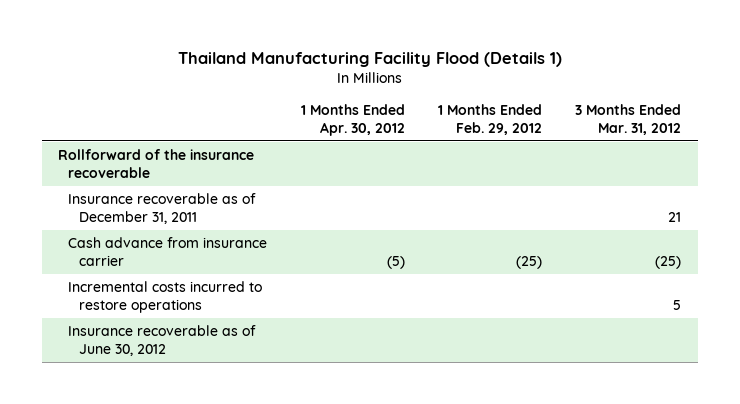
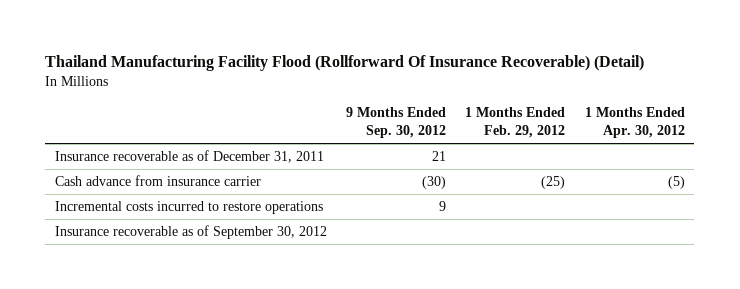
[177,51,562,67] Thailand Manufacturing Facility Flood (Details 1) -> [45,55,645,72] Thailand Manufacturing Facility Flood (Rollforward Of Insurance Recoverable) (Detail)
[575,104,682,135] 3 Months Ended Mar. 31, 2012 -> none
none -> [346,107,447,139] 9 Months Ended Sep. 30, 2012
[58,149,255,178] Rollforward of the insurance recoverable -> none
[68,325,257,356] Insurance recoverable as of June 30, 2012 -> [54,225,327,240] Insurance recoverable as of September 30, 2012

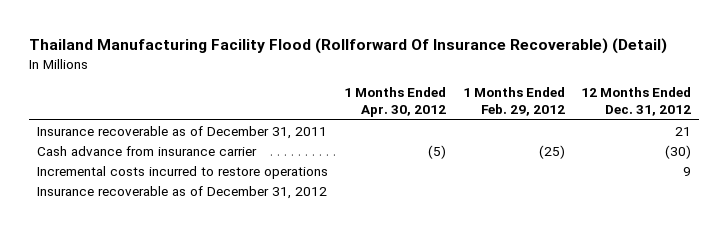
[346,107,447,139] 9 Months Ended Sep. 30, 2012 -> none
none -> [581,87,692,117] 12 Months Ended Dec. 31, 2012
[54,225,327,240] Insurance recoverable as of September 30, 2012 -> [37,186,328,200] Insurance recoverable as of December 31, 2012

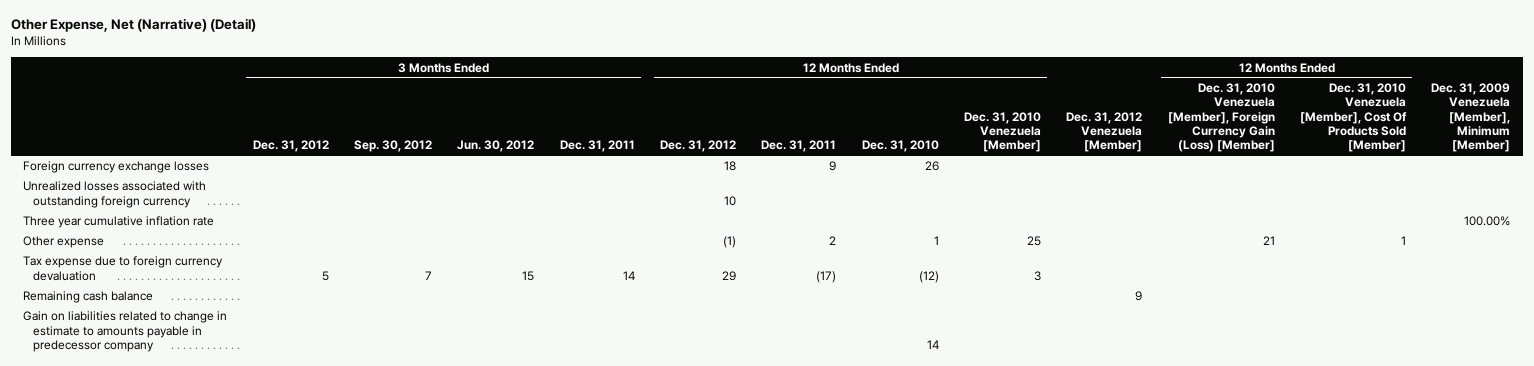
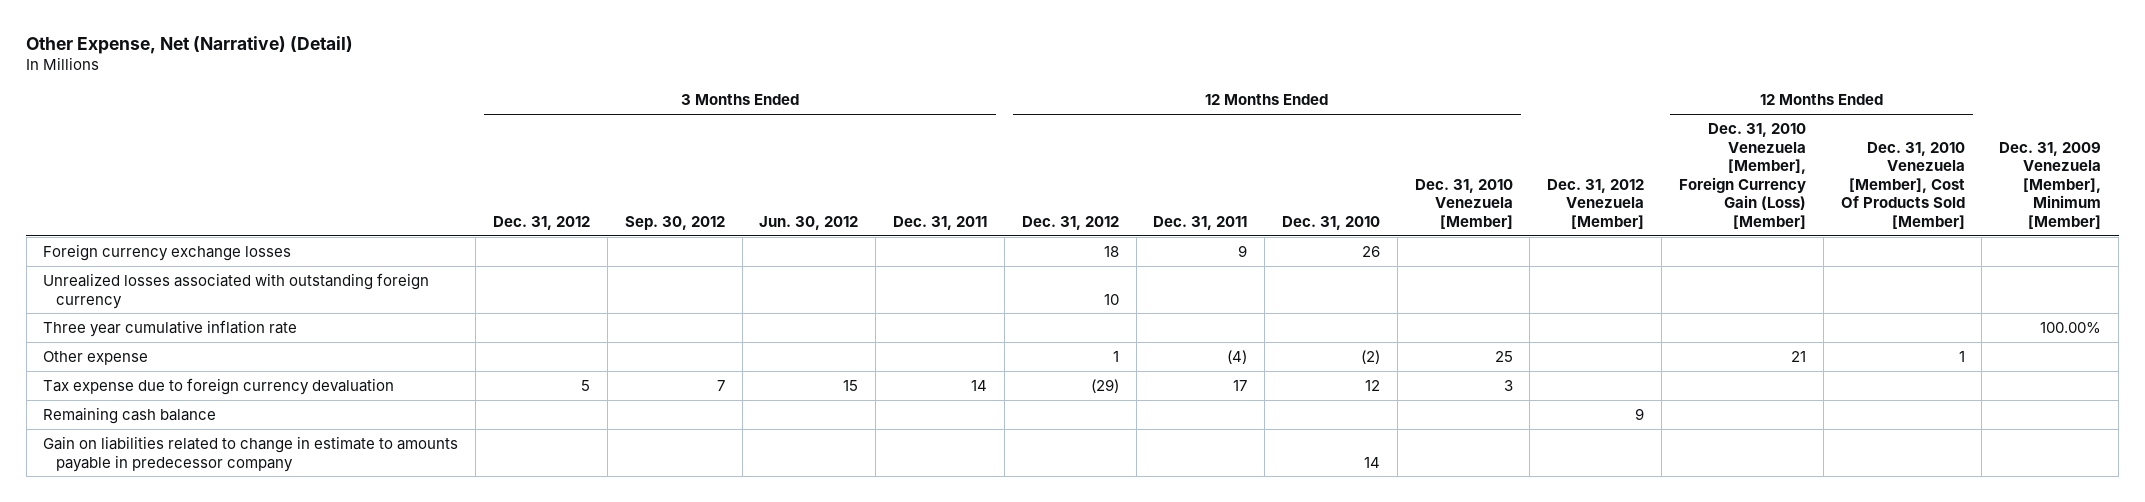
[723,236,737,249] (1) -> [1112,350,1119,362] 1
[829,236,837,246] 2 -> [1227,349,1248,364] (4)
[933,236,939,246] 1 -> [1360,349,1380,364] (2)
[722,270,737,281] 29 -> [1090,378,1119,393] (29)
[816,270,837,283] (17) -> [1233,379,1248,391] 17
[918,270,939,283] (12) -> [1364,379,1380,391] 12

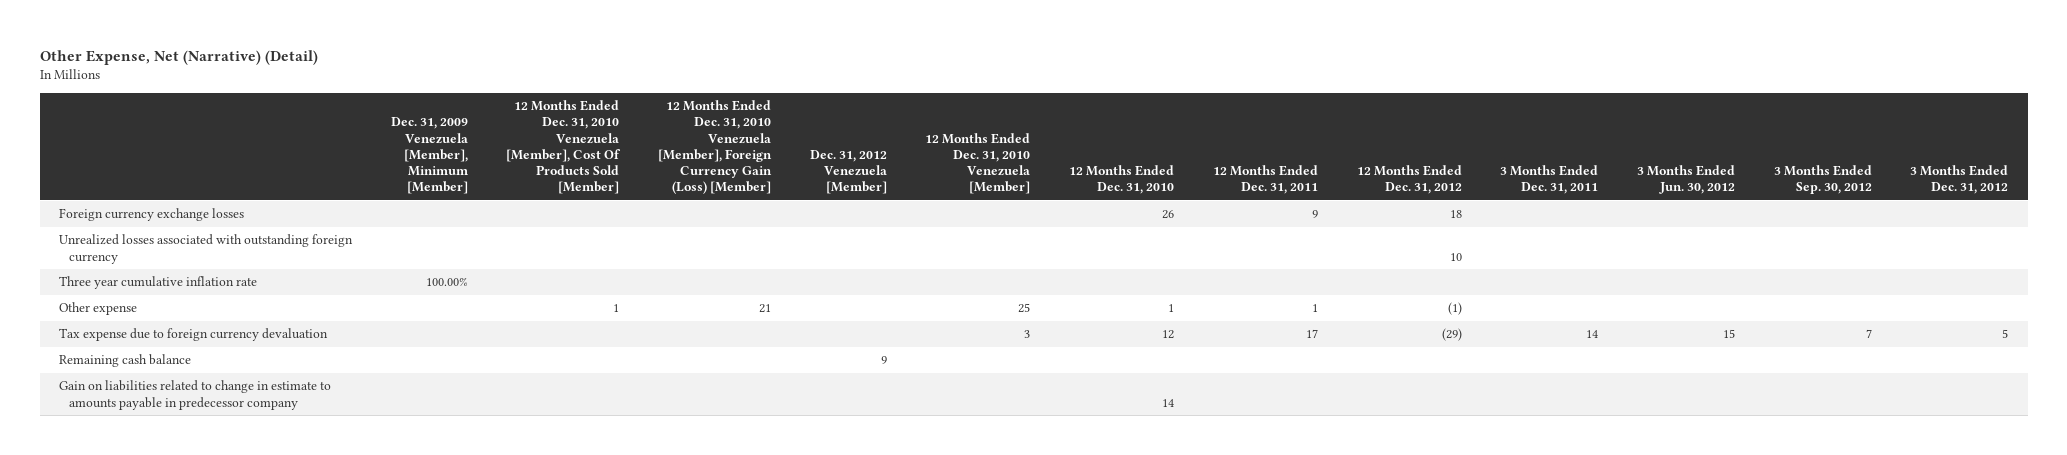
[1112,350,1119,362] 1 -> [1447,302,1462,316] (1)
[1227,349,1248,364] (4) -> [1311,304,1318,313] 1
[1360,349,1380,364] (2) -> [1168,304,1175,313] 1

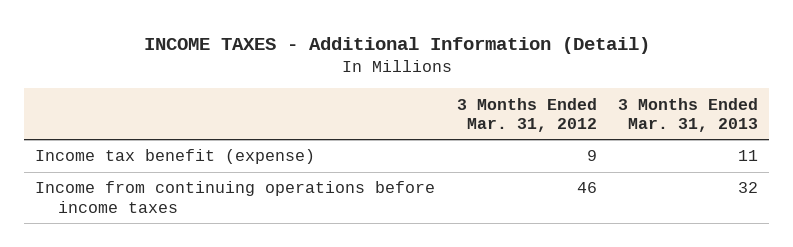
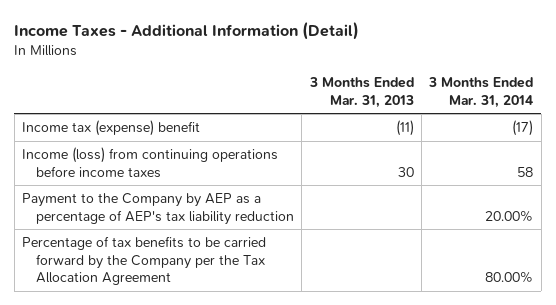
[143,36,650,54] INCOME TAXES - Additional Information (Detail) -> [14,22,360,41] Income Taxes - Additional Information (Detail)
[456,97,597,132] 3 Months Ended Mar. 31, 2012 -> none
none -> [428,77,534,108] 3 Months Ended Mar. 31, 2014
[34,149,315,165] Income tax benefit (expense) -> [22,120,201,137] Income tax (expense) benefit
[738,150,759,162] 11 -> [395,120,414,137] (11)
[34,181,435,213] Income from continuing operations before income taxes -> [22,147,279,178] Income (loss) from continuing operations before income taxes
[738,182,759,194] 32 -> [397,166,414,177] 30
none -> [22,193,294,225] Payment to the Company by AEP as a percentage of AEP's tax liability reduction
none -> [22,236,267,286] Percentage of tax benefits to be carried forward by the Company per the Tax Allocation Agreement

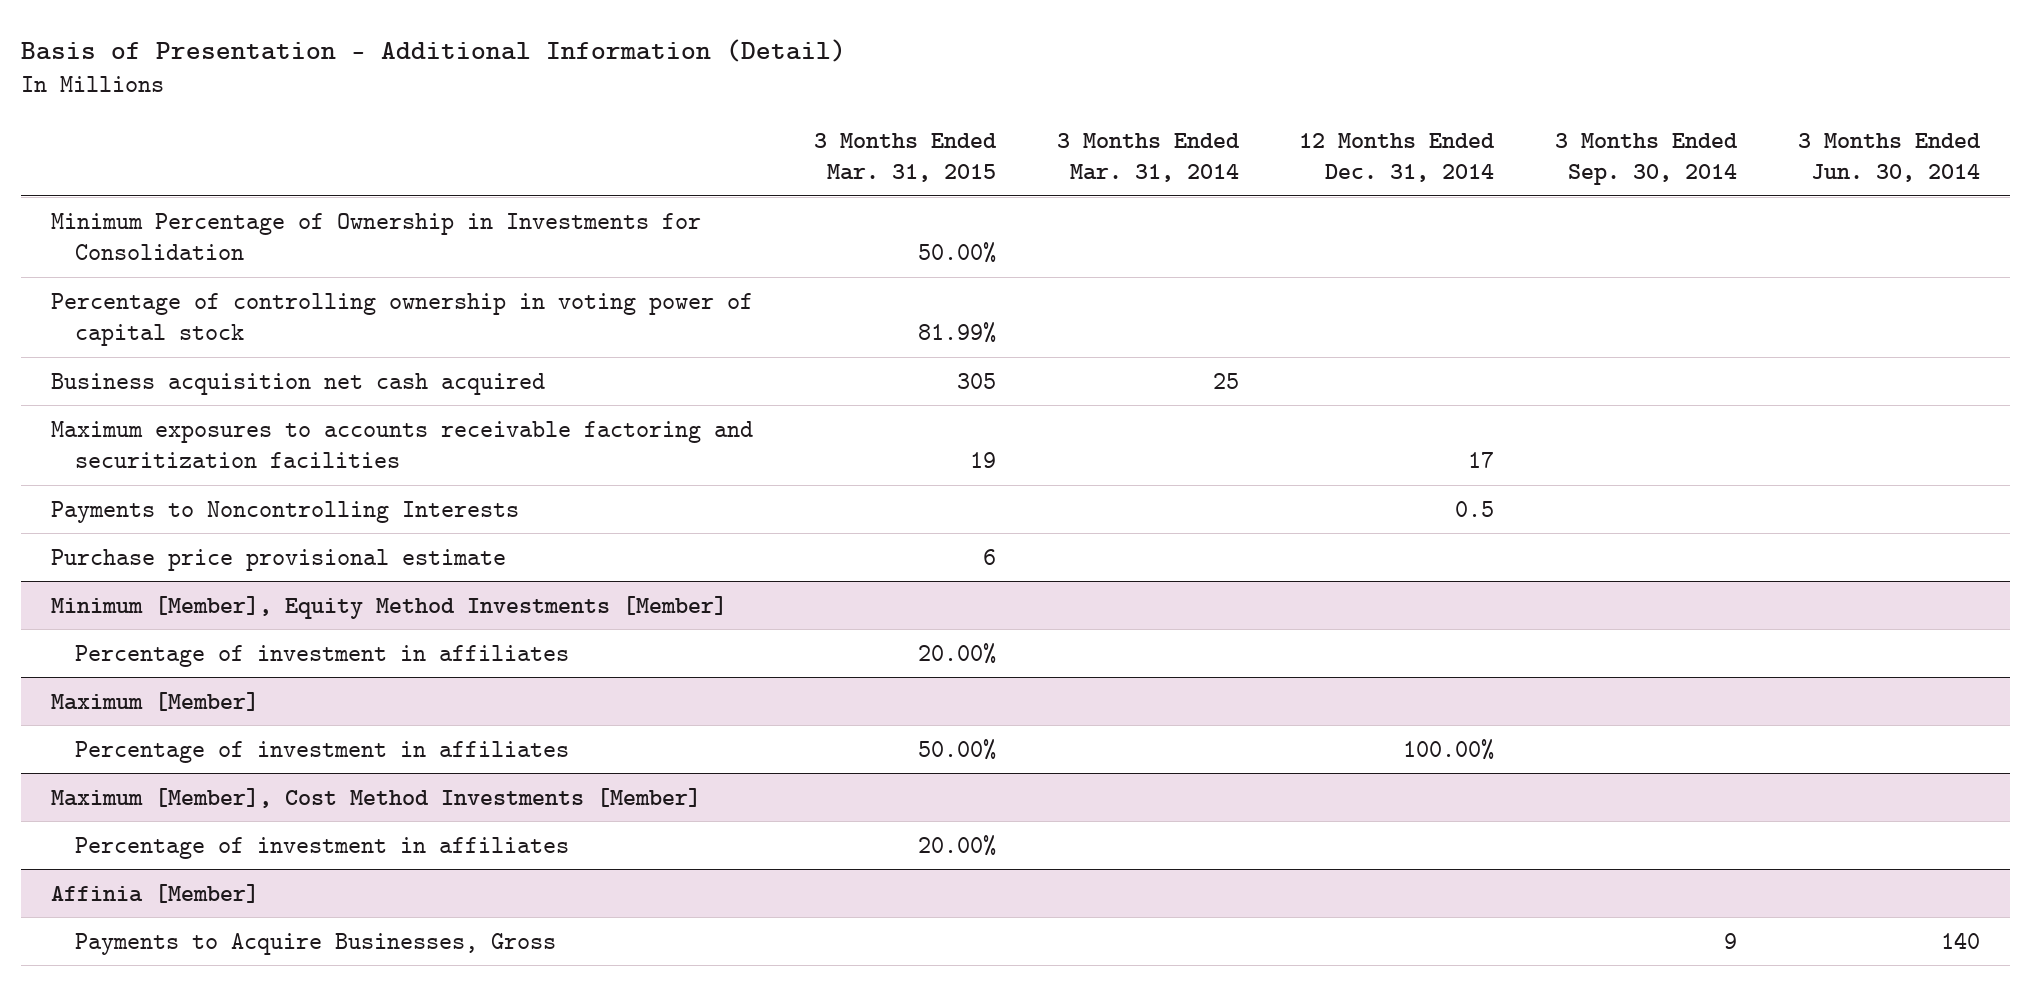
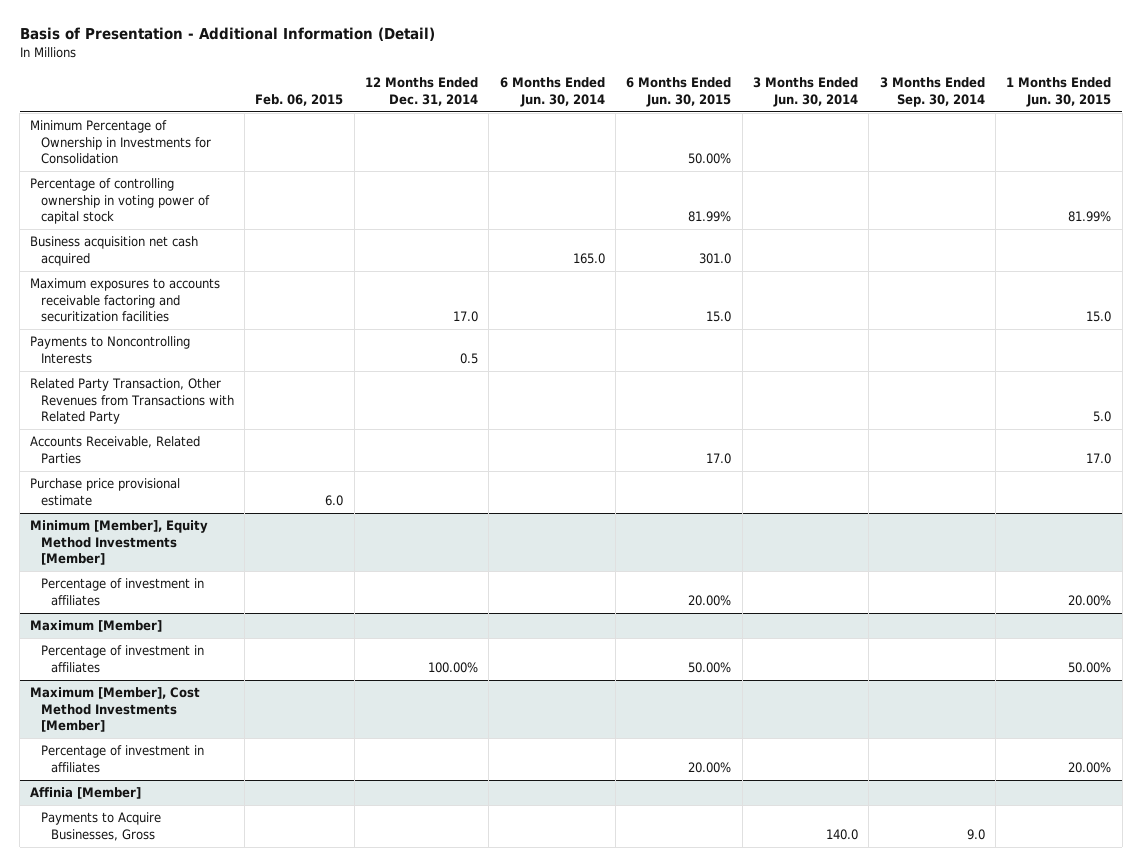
[813,132,997,183] 3 Months Ended Mar. 31, 2015 -> none
[1056,132,1240,183] 3 Months Ended Mar. 31, 2014 -> none
none -> [255,93,344,106] Feb. 06, 2015
none -> [499,76,605,107] 6 Months Ended Jun. 30, 2014
none -> [626,76,732,107] 6 Months Ended Jun. 30, 2015
none -> [1006,76,1112,107] 1 Months Ended Jun. 30, 2015
[1468,452,1495,469] 17 -> [453,311,479,323] 17.0
none -> [30,378,234,425] Related Party Transaction, Other Revenues from Transactions with Related Party
none -> [30,436,201,464] Accounts Receivable, Related Parties
[1724,932,1738,949] 9 -> [966,828,985,840] 9.0
[1940,931,1980,949] 140 -> [826,828,859,840] 140.0

